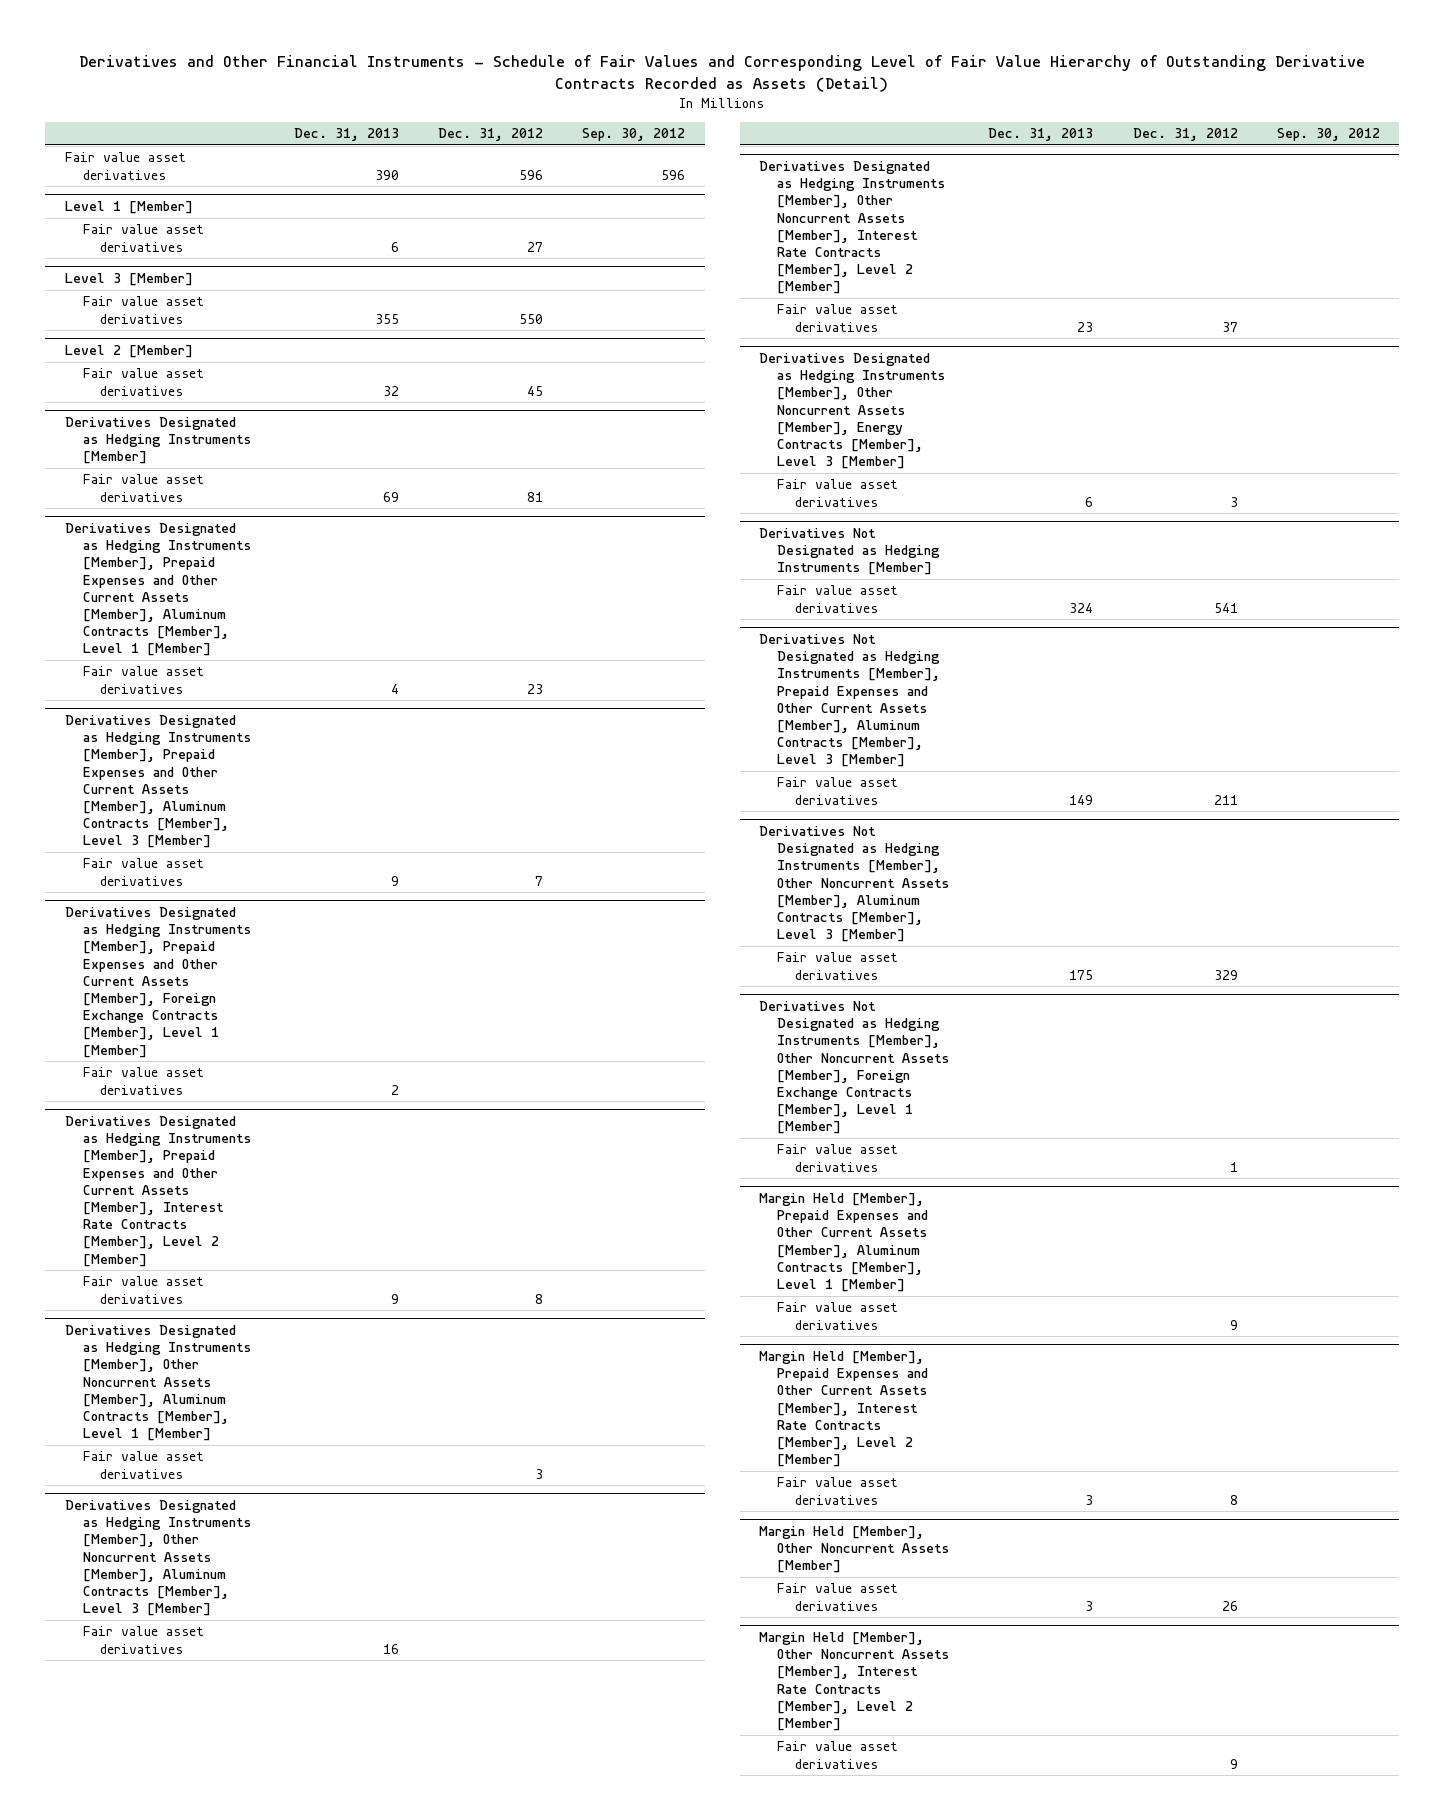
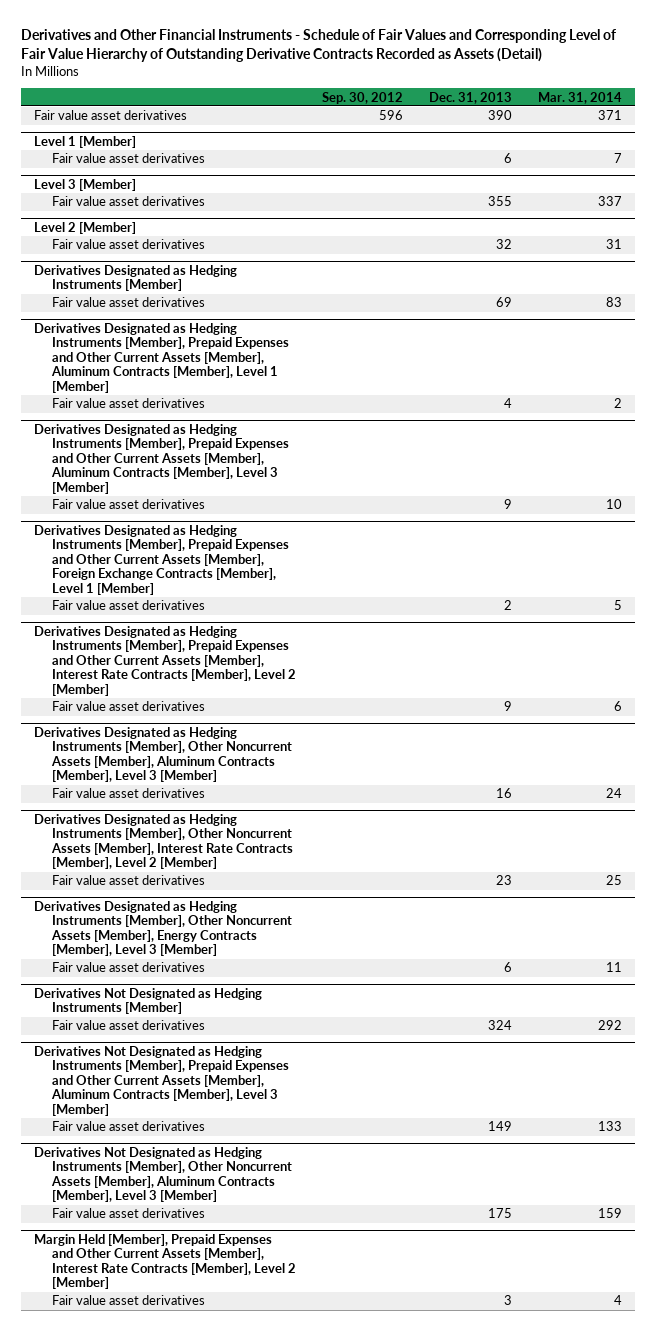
[437,128,543,142] Dec. 31, 2012 -> none
none -> [537,91,622,104] Mar. 31, 2014
[64,1324,251,1442] Derivatives Designated as Hedging Instruments [Member], Other Noncurrent Assets [Member], Aluminum Contracts [Member], Level 1 [Member] -> none
[82,1451,204,1479] Fair value asset derivatives -> none
[759,1000,950,1135] Derivatives Not Designated as Hedging Instruments [Member], Other Noncurrent Assets [Member], Foreign Exchange Contracts [Member], Level 1 [Member] -> none
[777,1144,899,1172] Fair value asset derivatives -> none
[759,1192,929,1292] Margin Held [Member], Prepaid Expenses and Other Current Assets [Member], Aluminum Contracts [Member], Level 1 [Member] -> none
[777,1302,899,1330] Fair value asset derivatives -> none
[759,1525,950,1574] Margin Held [Member], Other Noncurrent Assets [Member] -> none
[777,1583,899,1611] Fair value asset derivatives -> none
[759,1631,950,1731] Margin Held [Member], Other Noncurrent Assets [Member], Interest Rate Contracts [Member], Level 2 [Member] -> none
[777,1741,899,1769] Fair value asset derivatives -> none

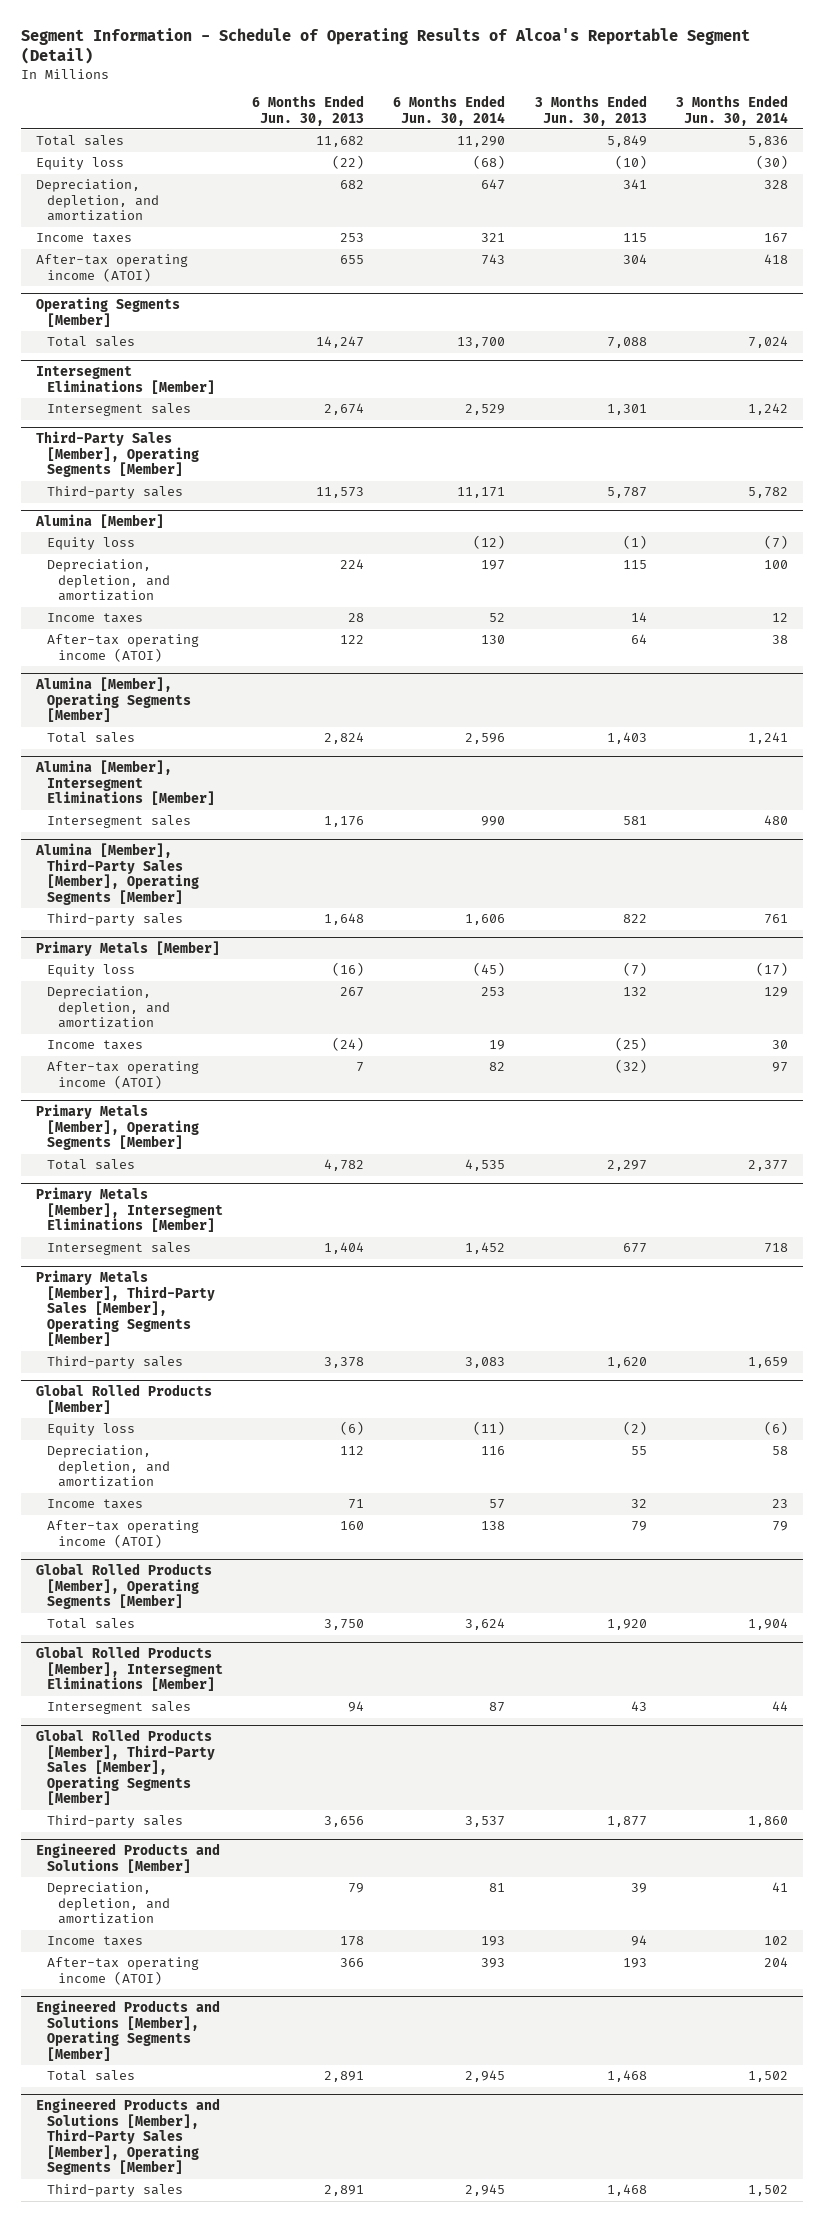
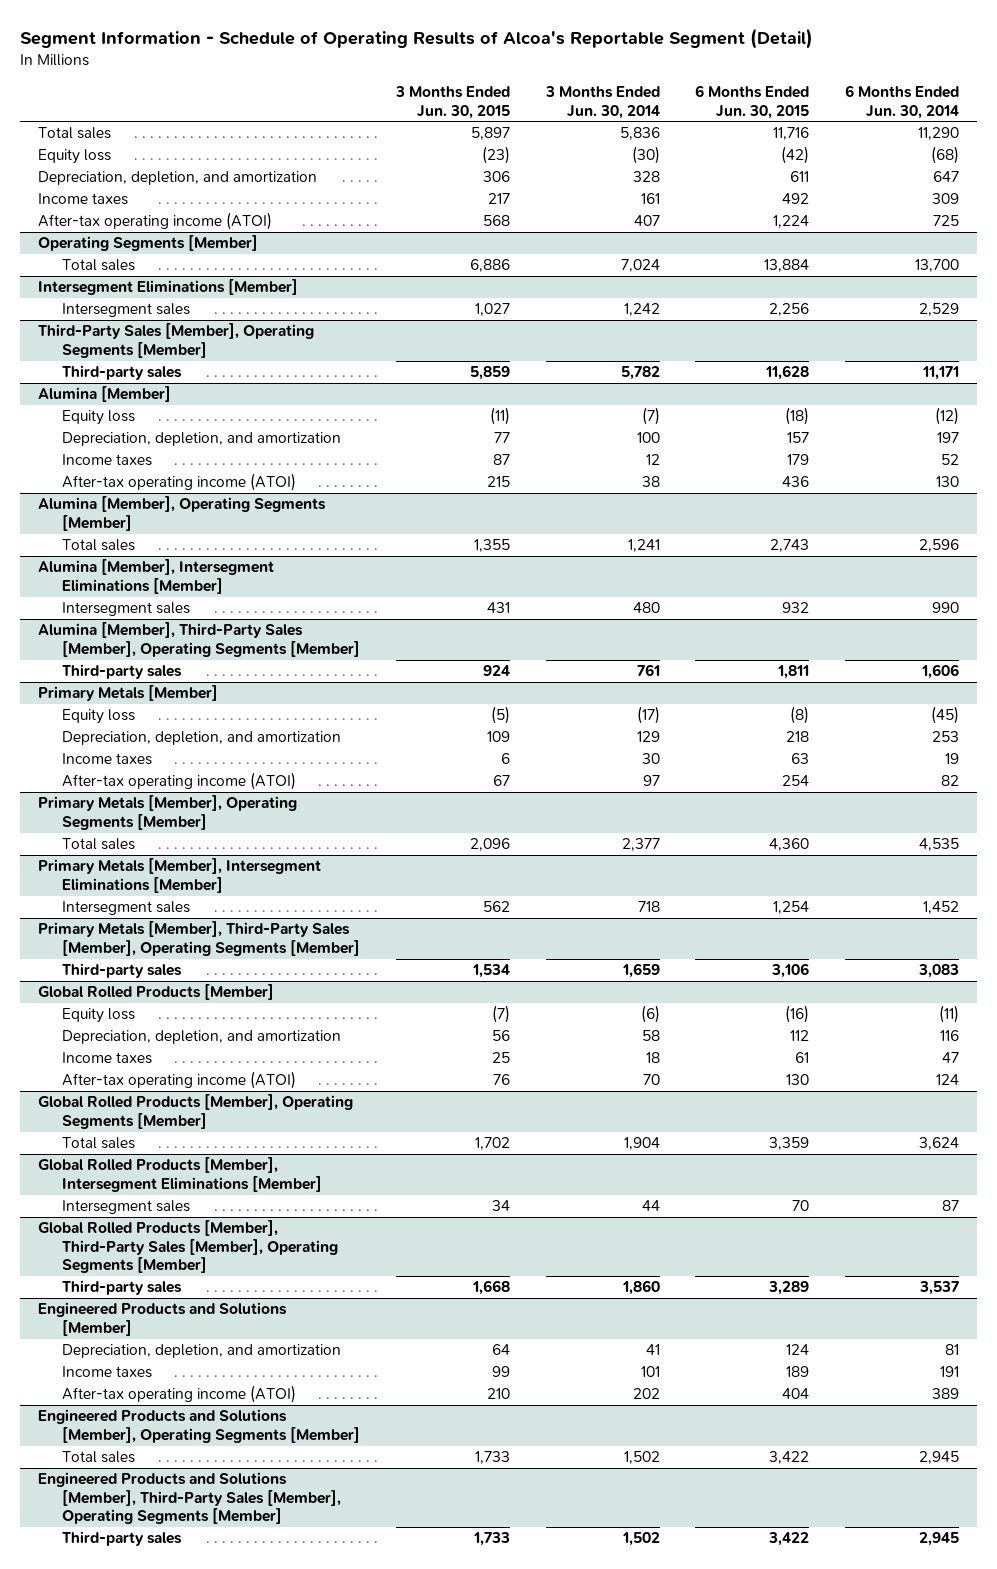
[252,95,365,126] 6 Months Ended Jun. 30, 2013 -> none
[534,95,647,126] 3 Months Ended Jun. 30, 2013 -> none
none -> [394,86,510,119] 3 Months Ended Jun. 30, 2015
none -> [695,85,810,119] 6 Months Ended Jun. 30, 2015
[481,233,506,243] 321 -> [932,193,960,205] 309
[763,233,788,244] 167 -> [640,193,660,205] 161
[481,254,506,266] 743 -> [933,215,960,227] 725
[763,254,788,265] 418 -> [633,215,660,227] 407
[489,1499,506,1510] 57 -> [942,1052,960,1064] 47
[771,1499,788,1509] 23 -> [645,1052,660,1064] 18
[481,1521,506,1531] 138 -> [936,1074,960,1086] 124
[771,1521,788,1532] 79 -> [642,1074,660,1086] 70
[481,1936,506,1947] 193 -> [940,1366,960,1378] 191
[763,1936,788,1946] 102 -> [640,1366,660,1378] 101
[481,1958,506,1969] 393 -> [932,1388,960,1400] 389
[763,1957,788,1968] 204 -> [632,1388,660,1400] 202

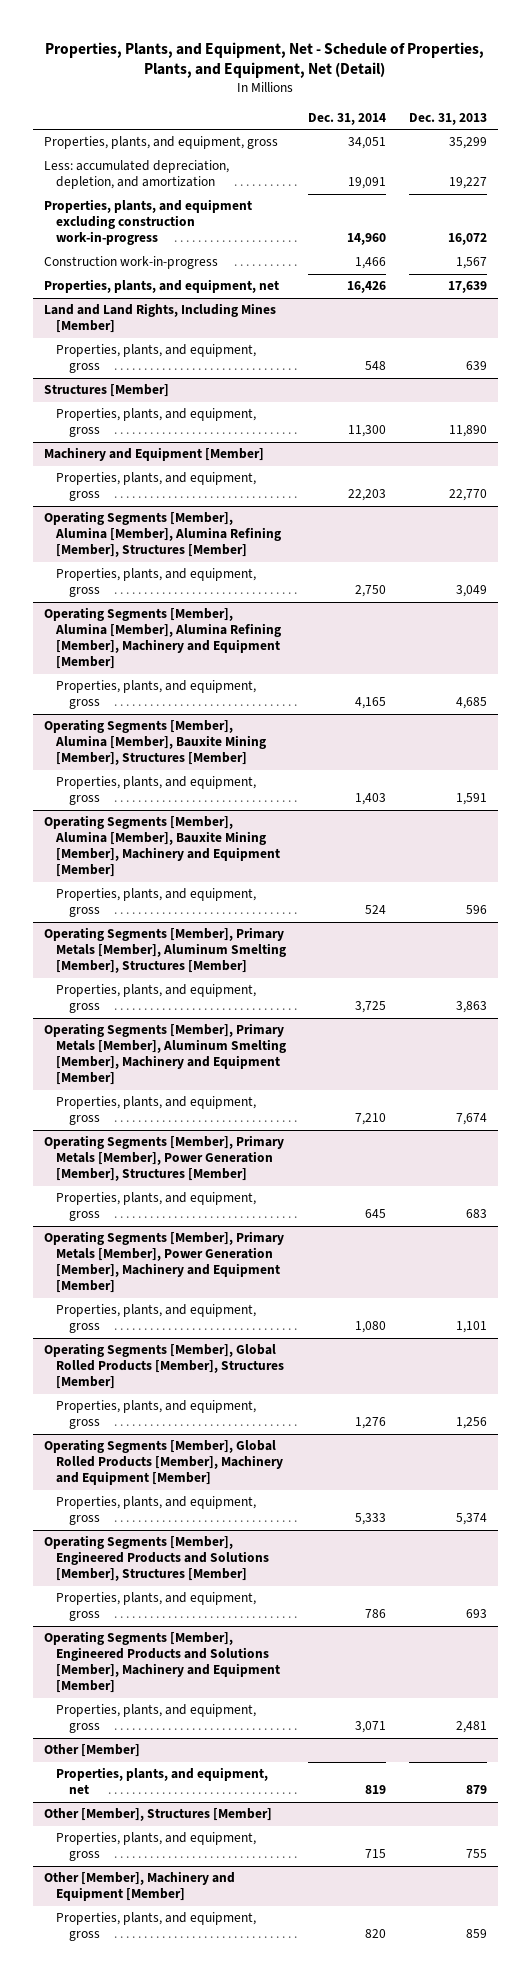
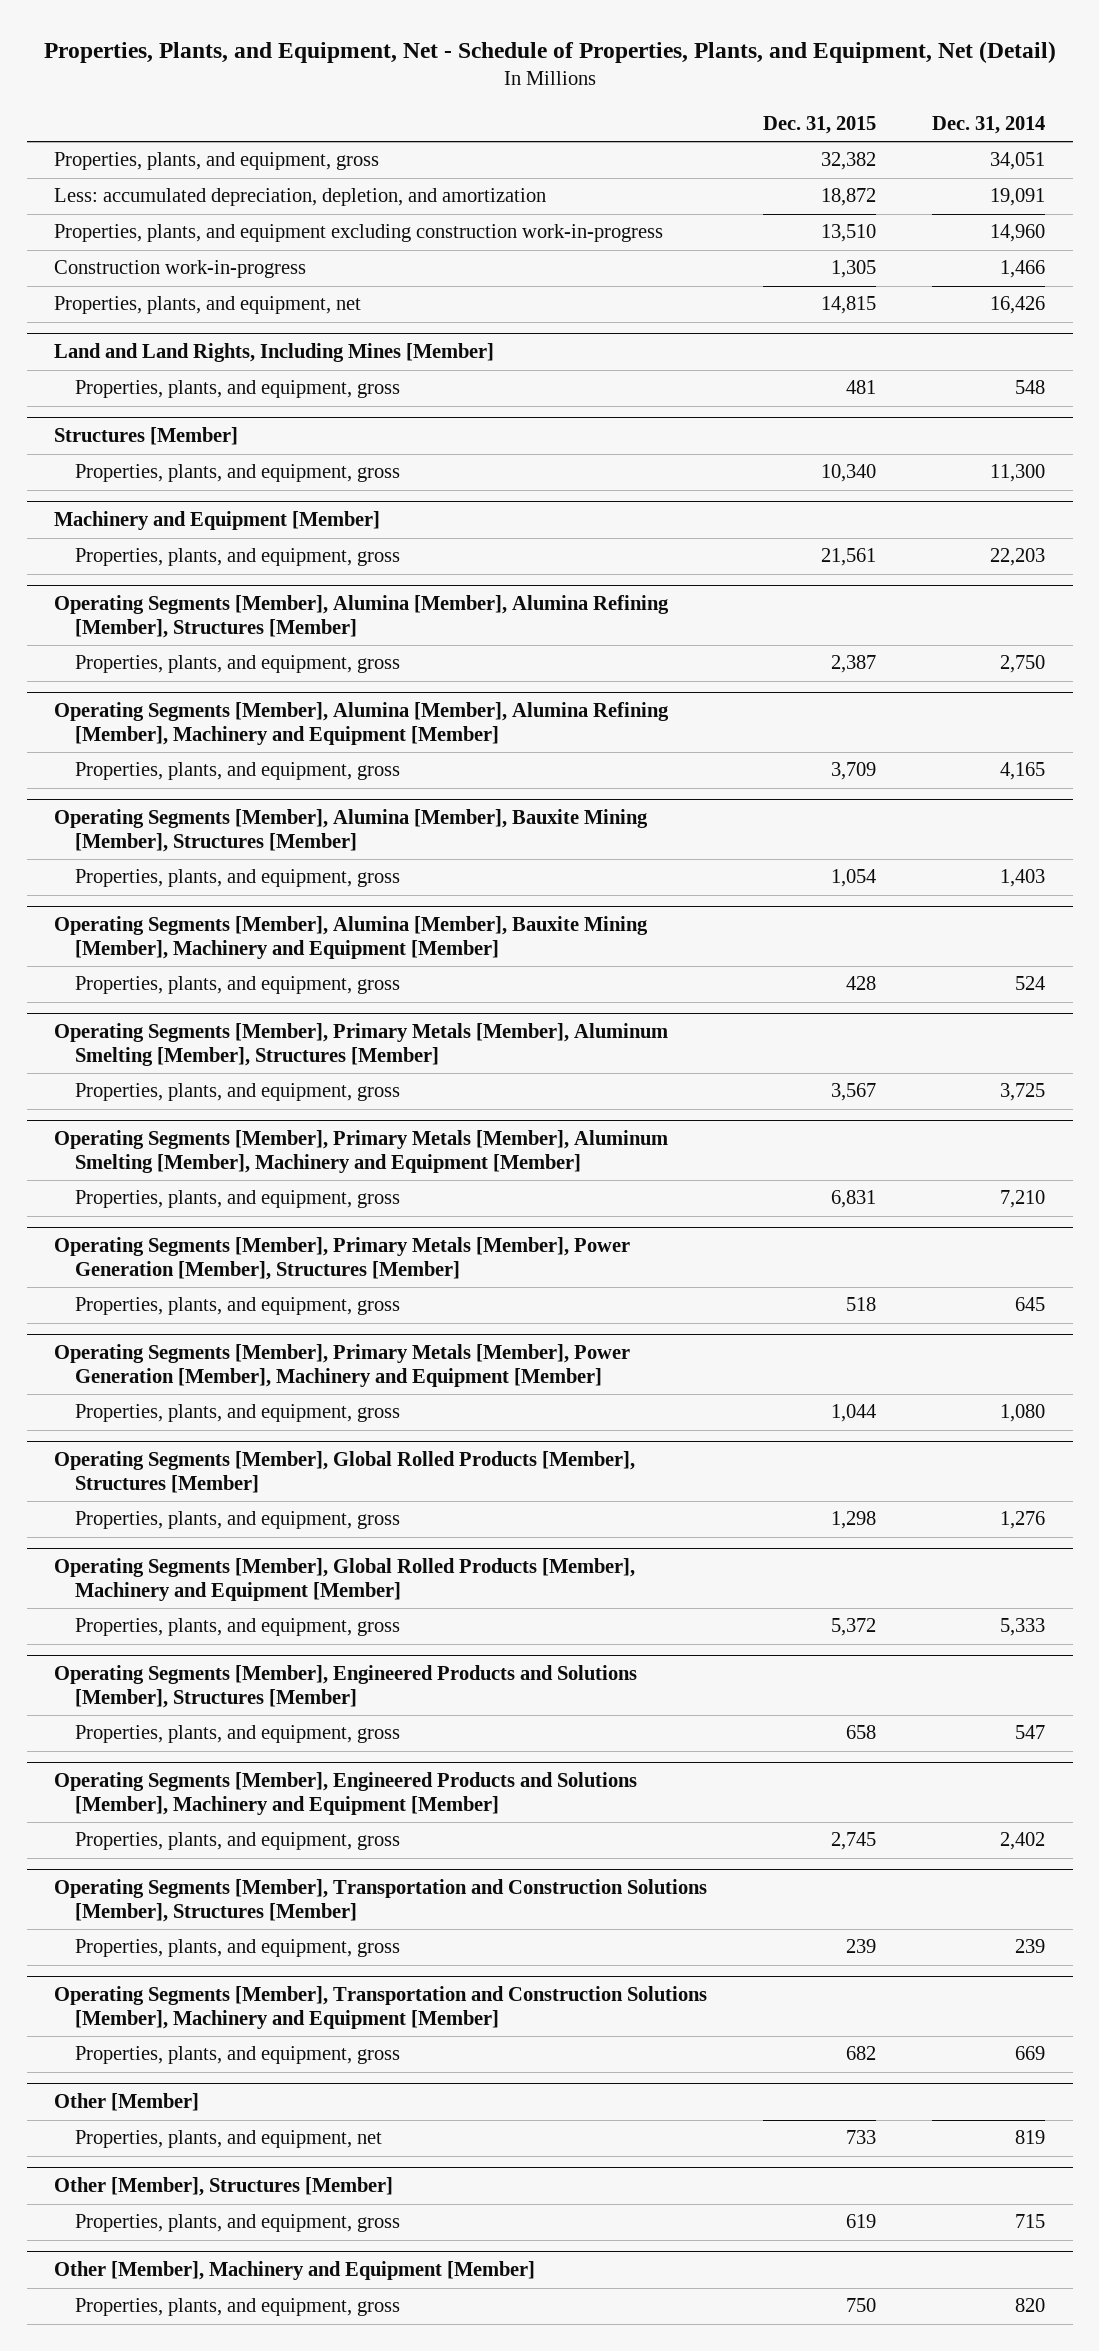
[408,112,487,125] Dec. 31, 2013 -> none
none -> [763,116,877,135] Dec. 31, 2015
[365,1609,387,1619] 786 -> [1014,1725,1045,1740] 547
[355,1721,387,1734] 3,071 -> [999,1832,1045,1851] 2,402
none -> [54,1879,708,1923] Operating Segments [Member], Transportation and Construction Solutions [Member], Structures [Member]
none -> [74,1939,400,1958] Properties, plants, and equipment, gross
none -> [54,1986,708,2030] Operating Segments [Member], Transportation and Construction Solutions [Member], Machinery and Equipment [Member]
none -> [74,2046,400,2065] Properties, plants, and equipment, gross

